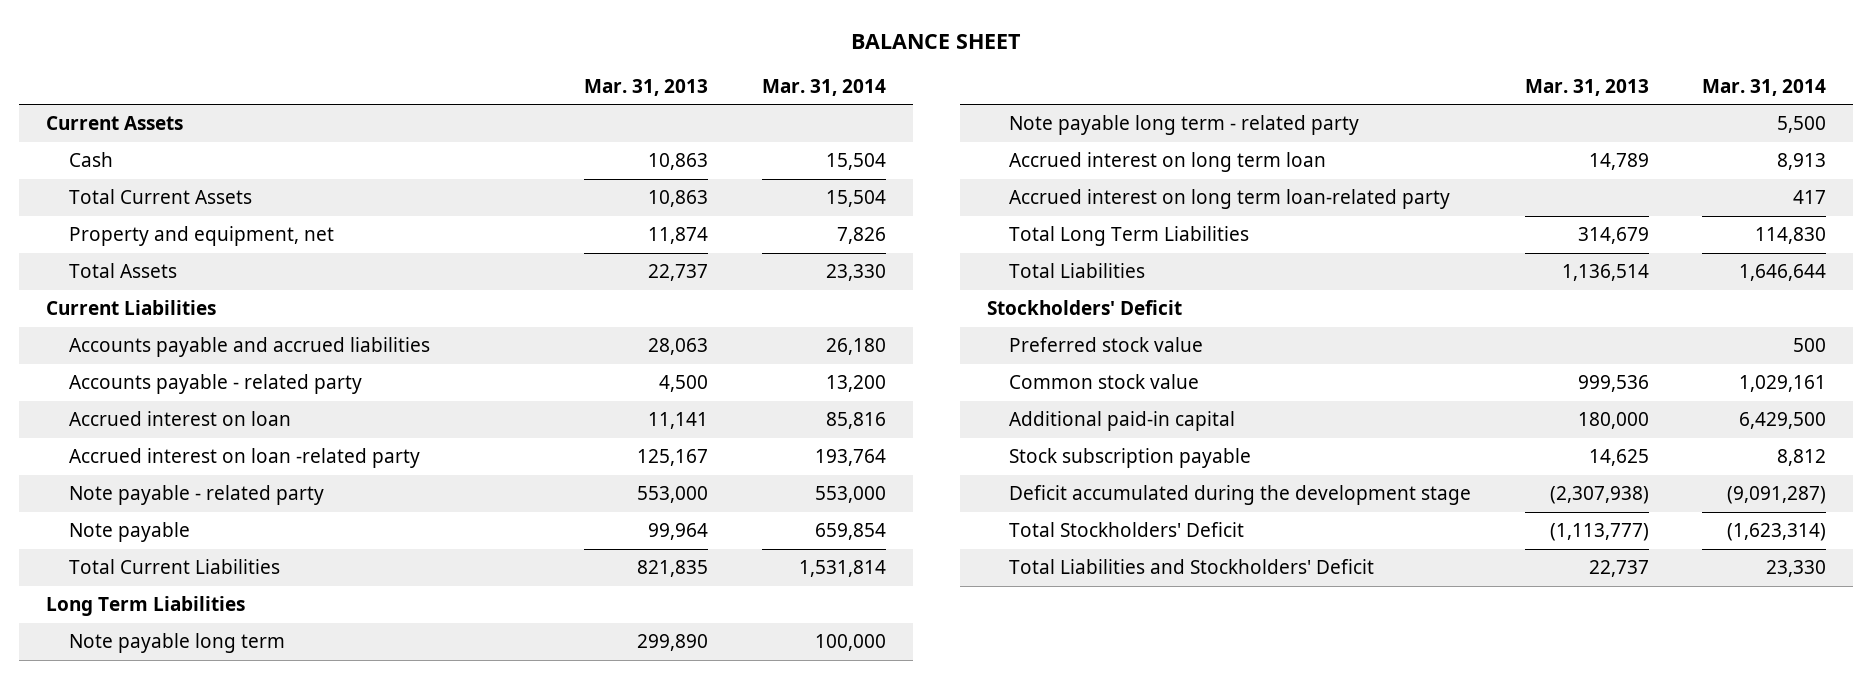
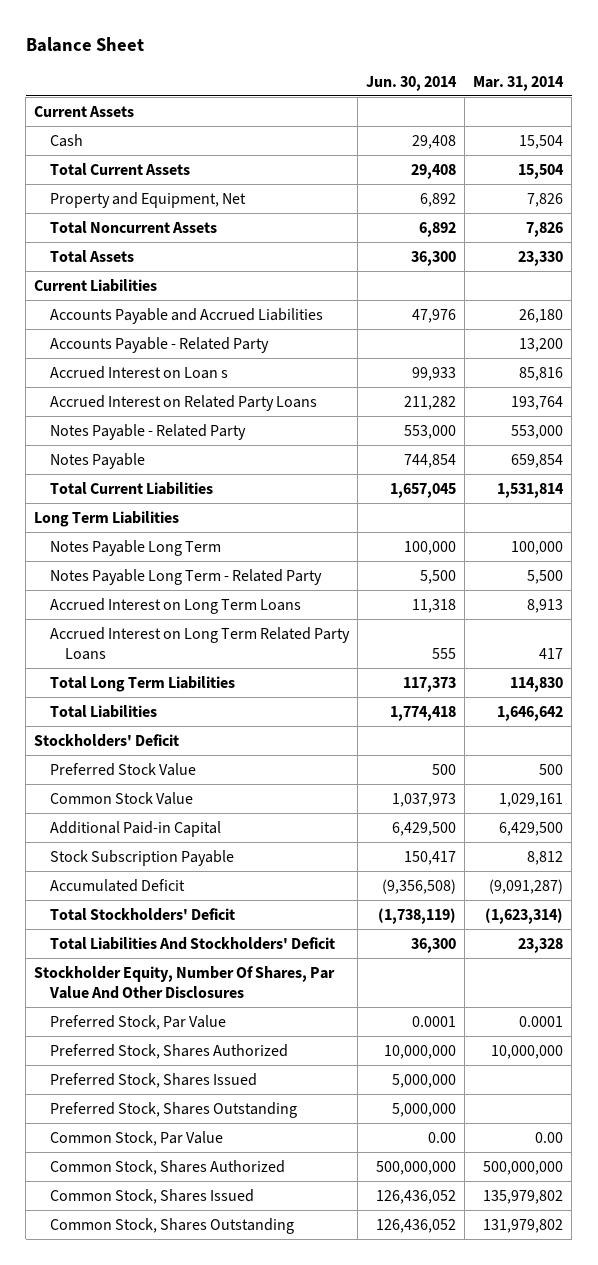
[851,33,1022,49] BALANCE SHEET -> [25,36,144,52] Balance Sheet
[584,78,709,96] Mar. 31, 2013 -> none
none -> [366,75,458,91] Jun. 30, 2014
[68,226,334,247] Property and equipment, net -> [49,191,246,208] Property and Equipment, Net
none -> [49,220,217,234] Total Noncurrent Assets
[68,337,430,358] Accounts payable and accrued liabilities -> [49,307,323,324] Accounts Payable and Accrued Liabilities
[68,374,362,395] Accounts payable - related party -> [49,336,269,353] Accounts Payable - Related Party
[68,411,291,427] Accrued interest on loan -> [49,365,228,379] Accrued Interest on Loan s
[68,448,420,469] Accrued interest on loan -related party -> [49,394,317,411] Accrued Interest on Related Party Loans
[68,485,324,506] Note payable - related party -> [49,423,246,440] Notes Payable - Related Party
[68,522,190,543] Note payable -> [49,452,145,469] Notes Payable
[68,633,285,654] Note payable long term -> [49,539,221,556] Notes Payable Long Term
[1009,115,1360,136] Note payable long term - related party -> [49,568,322,585] Notes Payable Long Term - Related Party
[1009,152,1327,173] Accrued interest on long term loan -> [49,597,301,614] Accrued Interest on Long Term Loans
[1009,189,1451,210] Accrued interest on long term loan-related party -> [49,626,350,661] Accrued Interest on Long Term Related Party Loans
[1739,264,1827,282] 1,646,644 -> [497,705,564,721] 1,646,642
[1009,337,1204,353] Preferred stock value -> [49,762,196,776] Preferred Stock Value
[1009,374,1200,390] Common stock value -> [49,791,193,805] Common Stock Value
[1009,411,1236,432] Additional paid-in capital -> [49,820,221,837] Additional Paid-in Capital
[1009,448,1252,469] Stock subscription payable -> [49,849,234,866] Stock Subscription Payable
[1009,485,1472,506] Deficit accumulated during the development stage -> [49,878,185,892] Accumulated Deficit
[1009,559,1375,575] Total Liabilities and Stockholders' Deficit -> [49,936,335,950] Total Liabilities And Stockholders' Deficit
[1766,560,1827,578] 23,330 -> [518,937,564,953] 23,328
none -> [34,965,336,1000] Stockholder Equity, Number Of Shares, Par Value And Other Disclosures
none -> [49,1014,226,1030] Preferred Stock, Par Value
none -> [49,1043,288,1059] Preferred Stock, Shares Authorized
none -> [49,1072,257,1088] Preferred Stock, Shares Issued
none -> [49,1101,297,1118] Preferred Stock, Shares Outstanding
none -> [49,1130,223,1146] Common Stock, Par Value
none -> [49,1159,285,1175] Common Stock, Shares Authorized
none -> [49,1188,254,1204] Common Stock, Shares Issued
none -> [49,1217,294,1234] Common Stock, Shares Outstanding

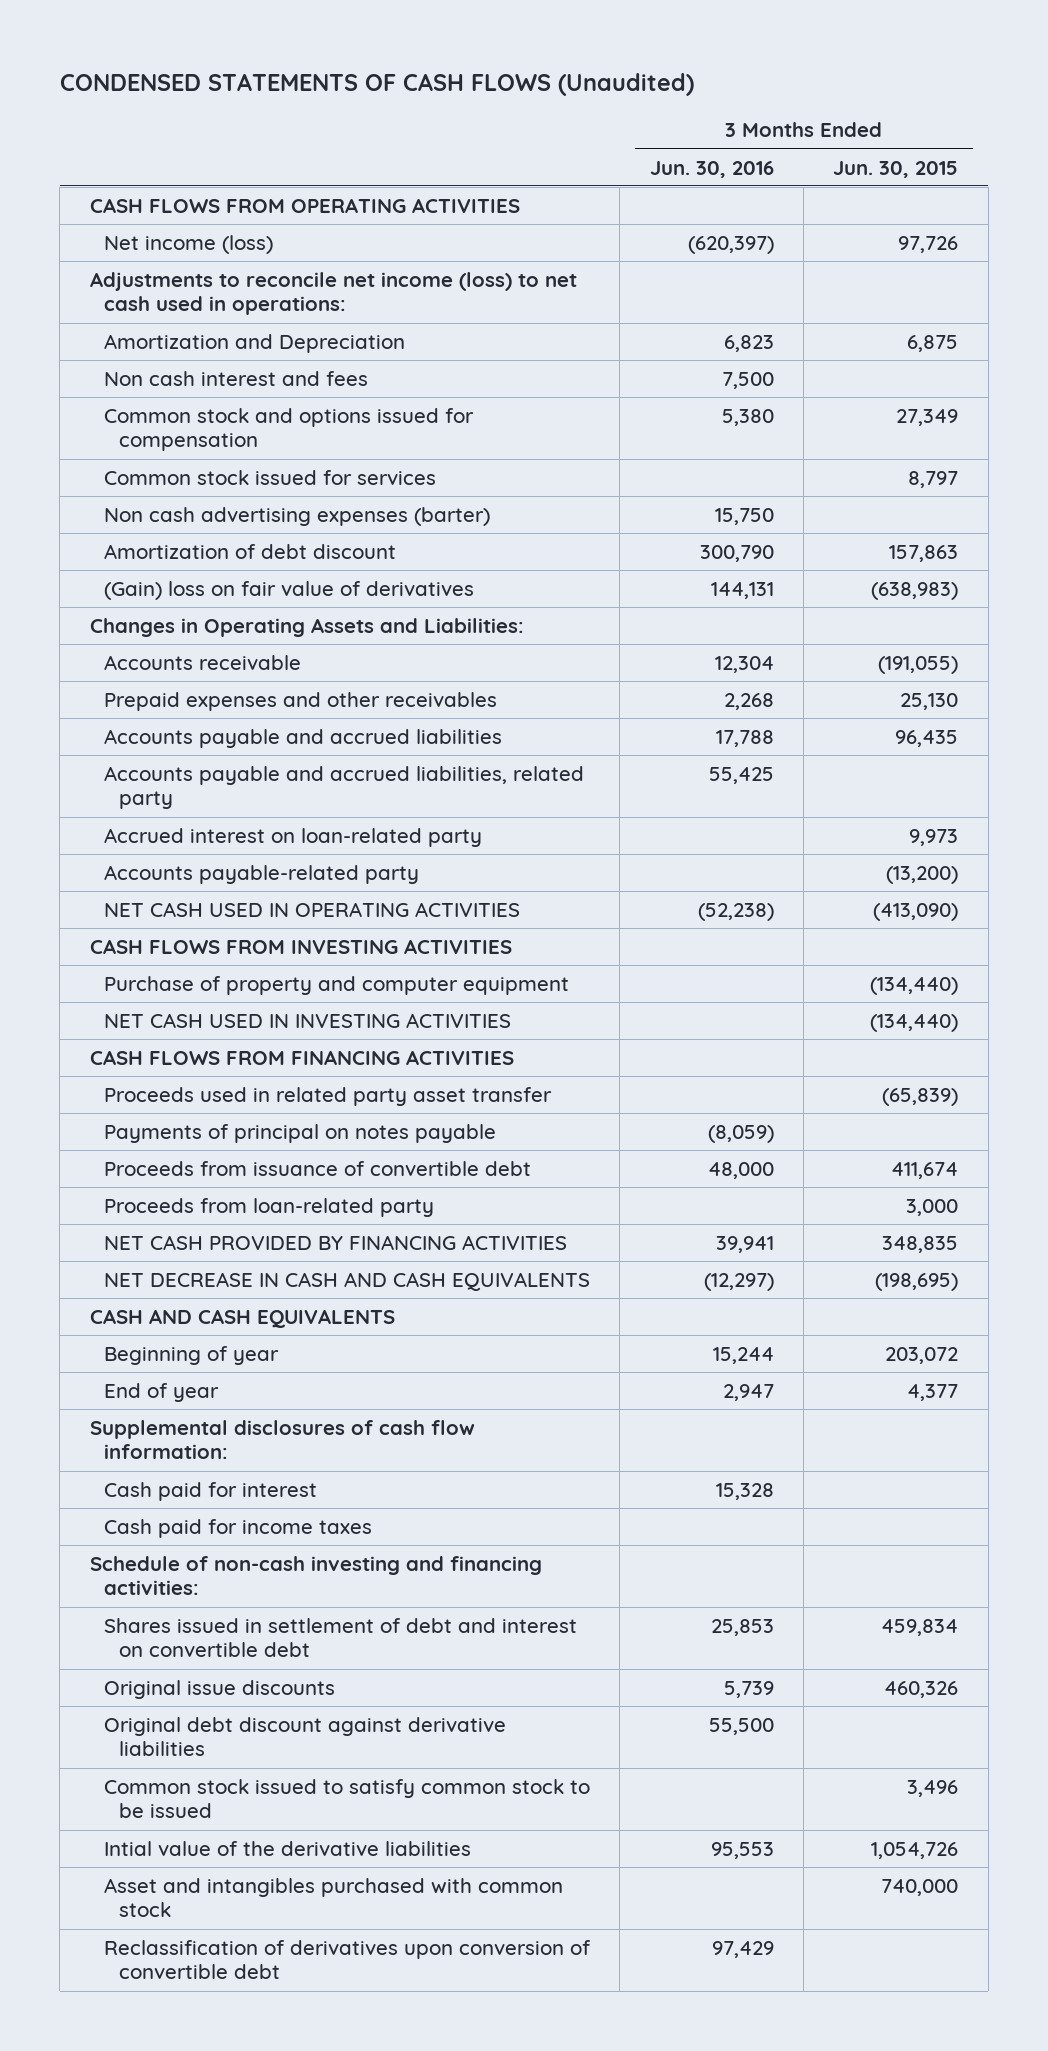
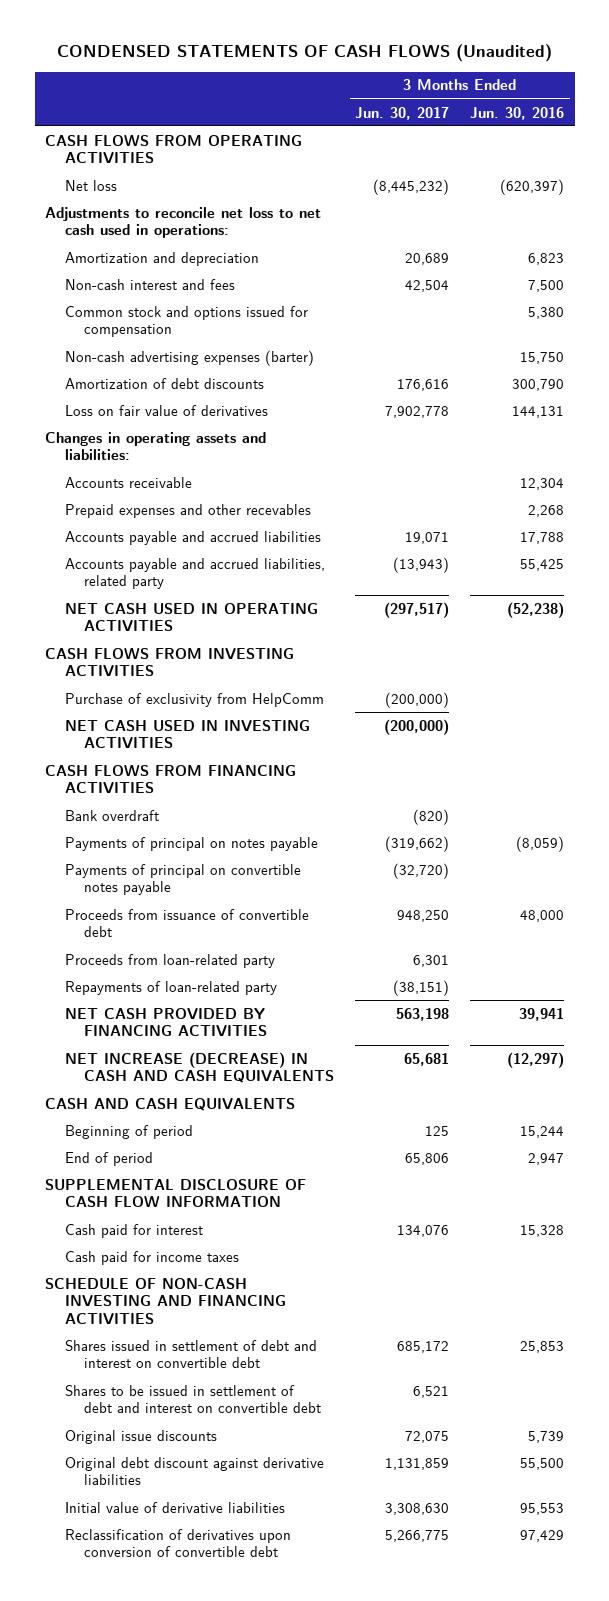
[833,160,959,178] Jun. 30, 2015 -> none
none -> [355,106,450,120] Jun. 30, 2017
[104,234,274,254] Net income (loss) -> [64,179,117,191] Net loss
[89,271,577,316] Adjustments to reconcile net income (loss) to net cash used in operations: -> [45,206,322,239] Adjustments to reconcile net loss to net cash used in operations:
[104,333,406,353] Amortization and Depreciation -> [64,251,259,266] Amortization and depreciation
[104,370,369,386] Non cash interest and fees -> [64,278,235,290] Non-cash interest and fees
[104,469,437,485] Common stock issued for services -> none
[104,506,491,526] Non cash advertising expenses (barter) -> [64,349,314,366] Non-cash advertising expenses (barter)
[104,543,397,559] Amortization of debt discount -> [64,377,264,389] Amortization of debt discounts
[104,580,475,600] (Gain) loss on fair value of derivatives -> [64,404,268,416] Loss on fair value of derivatives
[89,617,524,637] Changes in Operating Assets and Liabilities: -> [45,431,267,461] Changes in operating assets and liabilities:
[104,691,498,711] Prepaid expenses and other receivables -> [64,503,311,518] Prepaid expenses and other recevables
[104,827,483,847] Accrued interest on loan-related party -> none
[104,864,420,884] Accounts payable-related party -> none
[104,975,570,995] Purchase of property and computer equipment -> none
none -> [64,692,324,707] Purchase of exclusivity from HelpComm
[104,1086,553,1106] Proceeds used in related party asset transfer -> none
none -> [64,809,159,821] Bank overdraft
none -> [64,863,301,896] Payments of principal on convertible notes payable
none -> [64,980,277,995] Repayments of loan-related party
[104,1271,591,1291] NET DECREASE IN CASH AND CASH EQUIVALENTS -> [64,1051,335,1084] NET INCREASE (DECREASE) IN CASH AND CASH EQUIVALENTS
[104,1345,280,1365] Beginning of year -> [64,1124,193,1139] Beginning of period
[104,1382,220,1402] End of year -> [64,1151,153,1166] End of period
[89,1419,475,1460] Supplemental disclosures of cash flow information: -> [45,1178,307,1208] SUPPLEMENTAL DISCLOSURE OF CASH FLOW INFORMATION
[89,1555,542,1596] Schedule of non-cash investing and financing activities: -> [45,1277,286,1325] SCHEDULE OF NON-CASH INVESTING AND FINANCING ACTIVITIES
none -> [64,1384,322,1414] Shares to be issued in settlement of debt and interest on convertible debt
[104,1778,591,1819] Common stock issued to satisfy common stock to be issued -> none
[104,1877,564,1918] Asset and intangibles purchased with common stock -> none
[104,1840,472,1856] Intial value of the derivative liabilities -> [64,1501,285,1513] Initial value of derivative liabilities

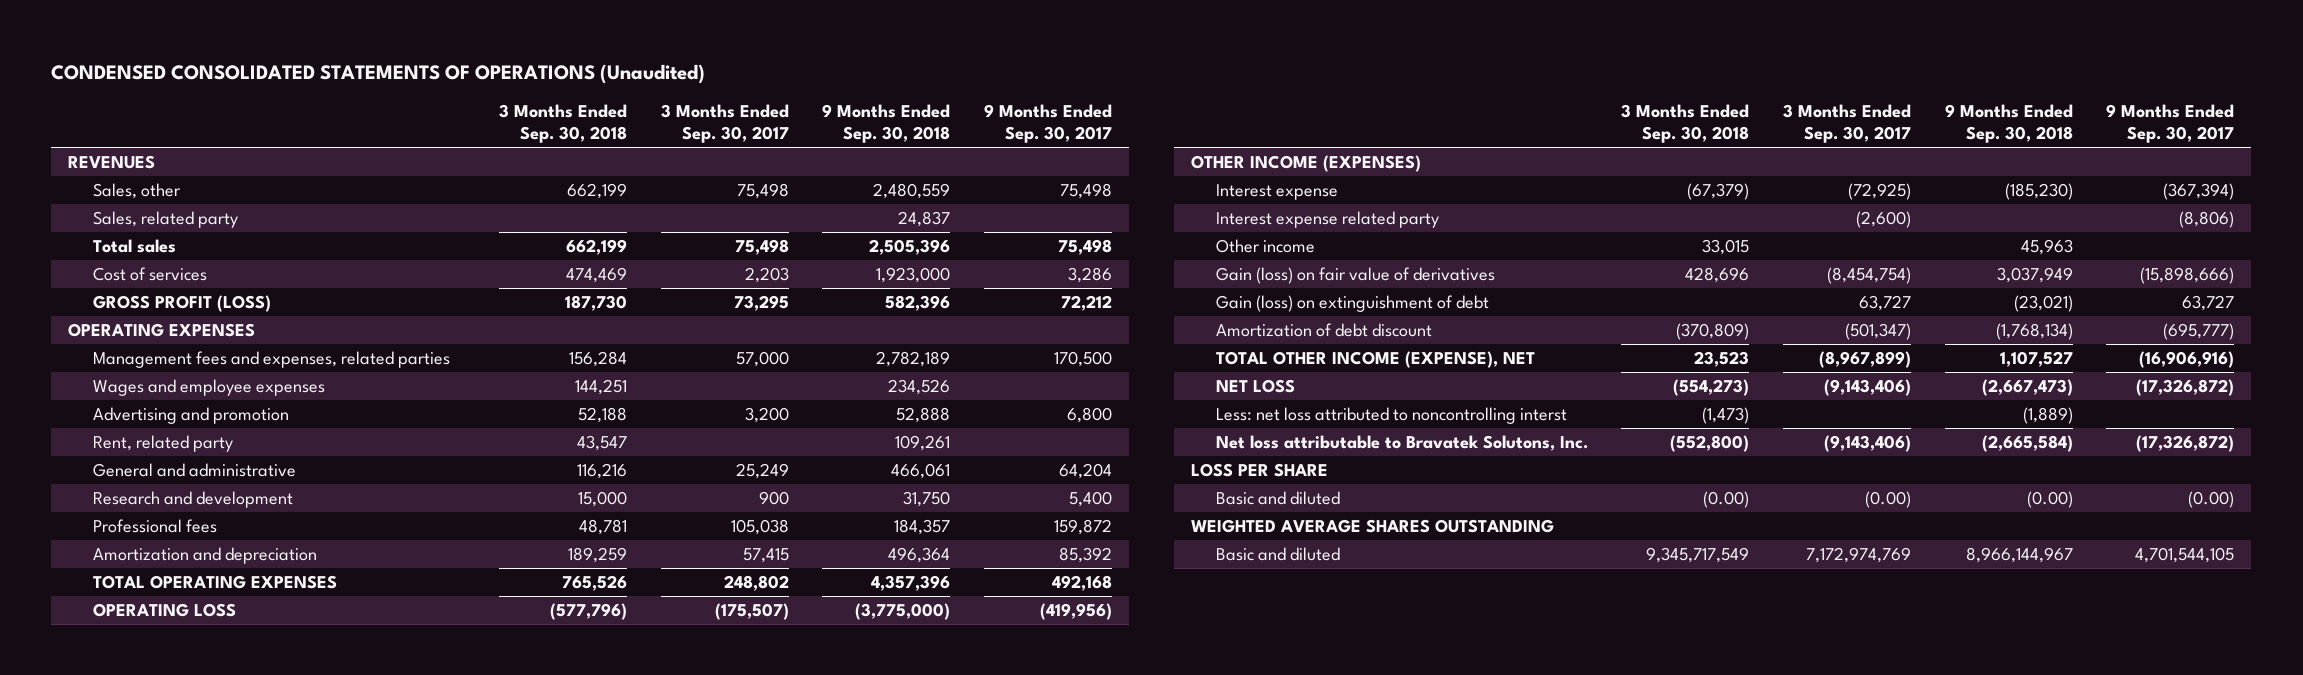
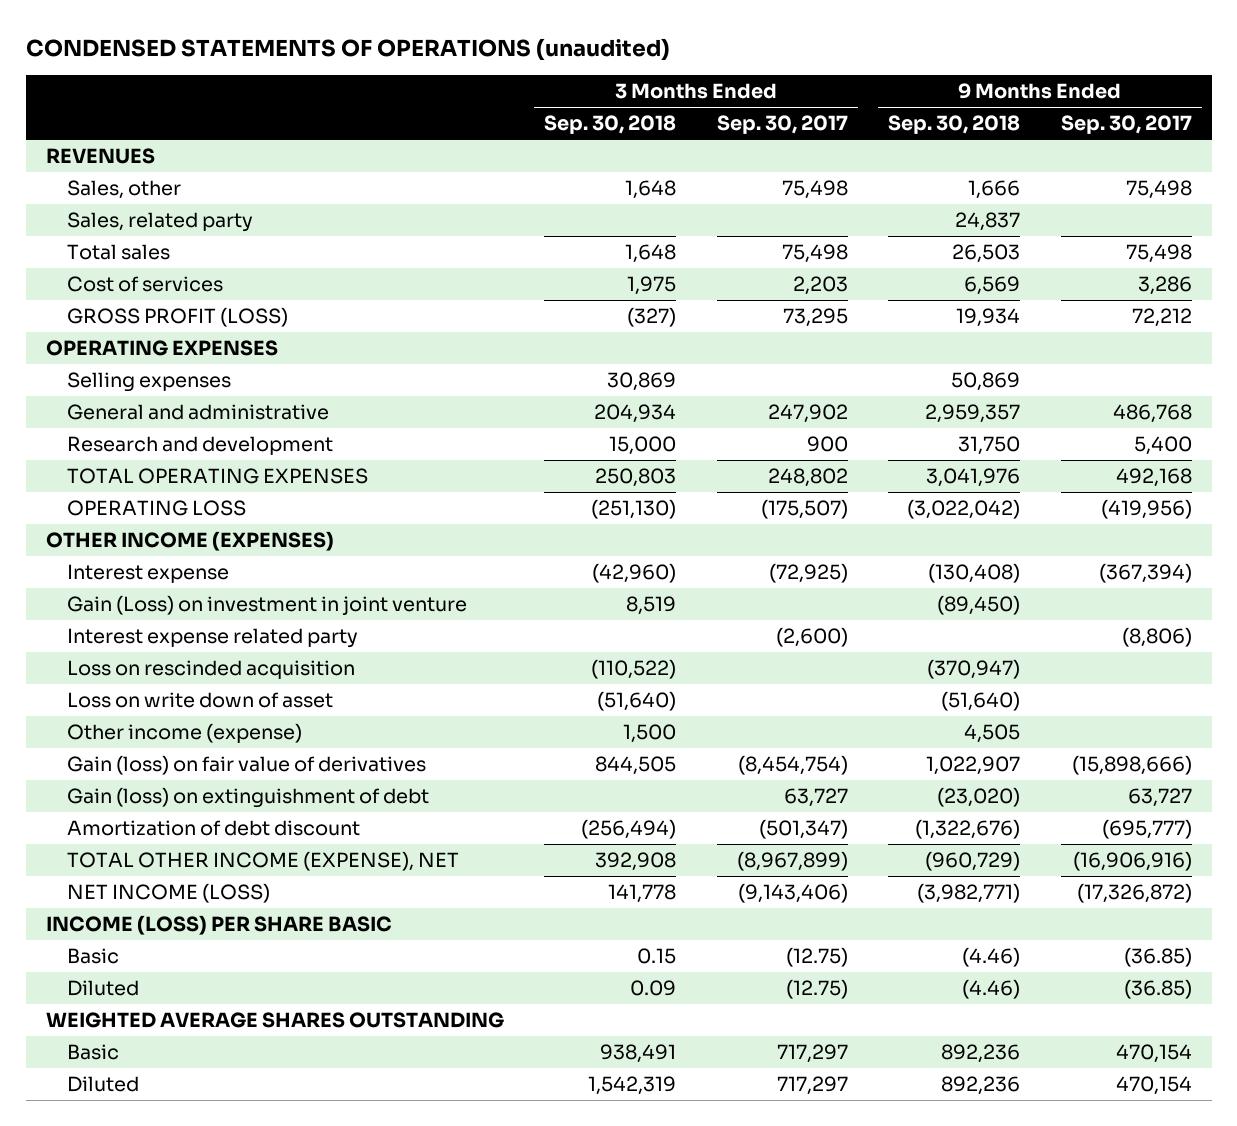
[51,64,706,85] CONDENSED CONSOLIDATED STATEMENTS OF OPERATIONS (Unaudited) -> [25,37,670,61] CONDENSED STATEMENTS OF OPERATIONS (unaudited)
[566,182,627,199] 662,199 -> [625,180,677,200] 1,648
[873,182,951,199] 2,480,559 -> [968,180,1021,200] 1,666
[565,238,627,255] 662,199 -> [625,244,677,264] 1,648
[869,238,951,255] 2,505,396 -> [952,244,1021,264] 26,503
[565,266,627,283] 474,469 -> [627,276,677,296] 1,975
[876,266,951,283] 1,923,000 -> [964,276,1021,296] 6,569
[564,294,627,311] 187,730 -> [627,307,677,328] (327)
[885,294,951,311] 582,396 -> [956,308,1021,328] 19,934
[93,350,451,368] Management fees and expenses, related parties -> none
[93,378,326,396] Wages and employee expenses -> none
[93,406,290,424] Advertising and promotion -> none
[93,434,234,452] Rent, related party -> none
none -> [67,372,232,393] Selling expenses
[576,462,627,479] 116,216 -> [594,404,677,424] 204,934
[735,462,789,479] 25,249 -> [767,404,848,424] 247,902
[891,462,951,479] 466,061 -> [925,404,1021,424] 2,959,357
[1059,462,1113,479] 64,204 -> [1112,404,1192,424] 486,768
[93,518,218,533] Professional fees -> none
[93,546,318,564] Amortization and depreciation -> none
[561,574,627,591] 765,526 -> [595,468,677,488] 250,803
[871,574,951,591] 4,357,396 -> [926,468,1021,488] 3,041,976
[549,602,627,620] (577,796) -> [591,499,677,520] (251,130)
[855,602,951,620] (3,775,000) -> [907,499,1021,520] (3,022,042)
[1687,182,1750,200] (67,379) -> [592,563,677,584] (42,960)
[2004,182,2073,200] (185,230) -> [928,563,1021,584] (130,408)
none -> [67,595,468,616] Gain (Loss) on investment in joint venture
[1215,406,1567,424] Less: net loss attributed to noncontrolling interst -> none
[1215,434,1588,451] Net loss attributable to Bravatek Solutons, Inc. -> none
none -> [67,660,356,680] Loss on rescinded acquisition
none -> [67,692,334,709] Loss on write down of asset
[1215,238,1315,253] Other income -> [67,723,303,744] Other income (expense)
[1702,238,1750,255] 33,015 -> [623,724,677,744] 1,500
[2020,238,2073,255] 45,963 -> [964,724,1021,744] 4,505
[1685,266,1750,283] 428,696 -> [595,756,677,776] 844,505
[1996,266,2073,283] 3,037,949 -> [926,756,1021,776] 1,022,907
[2013,294,2073,312] (23,021) -> [937,787,1021,808] (23,020)
[1676,322,1750,340] (370,809) -> [581,819,677,840] (256,494)
[1995,322,2073,340] (1,768,134) -> [915,819,1021,840] (1,322,676)
[1694,350,1750,367] 23,523 -> [595,852,677,872] 392,908
[1999,350,2073,367] 1,107,527 -> [925,851,1021,872] (960,729)
[1215,378,1295,393] NET LOSS -> [67,883,271,904] NET INCOME (LOSS)
[1673,378,1750,396] (554,273) -> [608,884,677,904] 141,778
[1981,378,2073,396] (2,667,473) -> [917,883,1021,904] (3,982,771)
[1190,462,1328,477] LOSS PER SHARE -> [45,915,392,936] INCOME (LOSS) PER SHARE BASIC
[1215,490,1340,505] Basic and diluted -> [67,948,120,965] Basic
[1703,490,1750,508] (0.00) -> [637,948,677,965] 0.15
[1864,490,1911,508] (0.00) -> [785,947,848,968] (12.75)
[2026,490,2073,508] (0.00) -> [962,947,1021,968] (4.46)
[2188,490,2235,508] (0.00) -> [1123,947,1192,968] (36.85)
none -> [67,980,140,997] Diluted
[1215,546,1340,561] Basic and diluted -> [67,1044,120,1061] Basic
[1646,546,1750,563] 9,345,717,549 -> [600,1044,677,1064] 938,491
[1805,546,1911,563] 7,172,974,769 -> [776,1044,848,1064] 717,297
[1965,546,2073,563] 8,966,144,967 -> [941,1044,1021,1064] 892,236
[2135,546,2235,563] 4,701,544,105 -> [1115,1044,1192,1064] 470,154
none -> [67,1076,140,1093] Diluted

